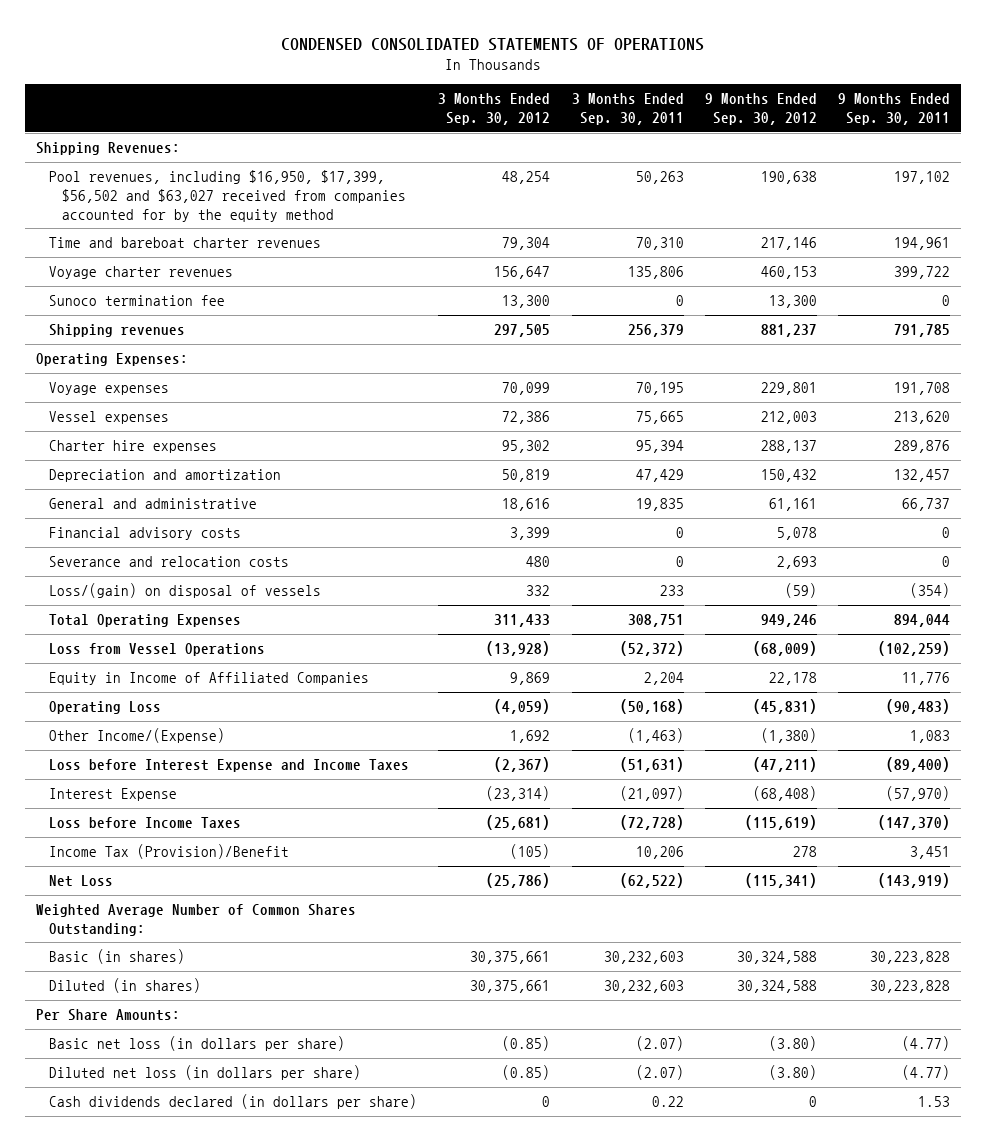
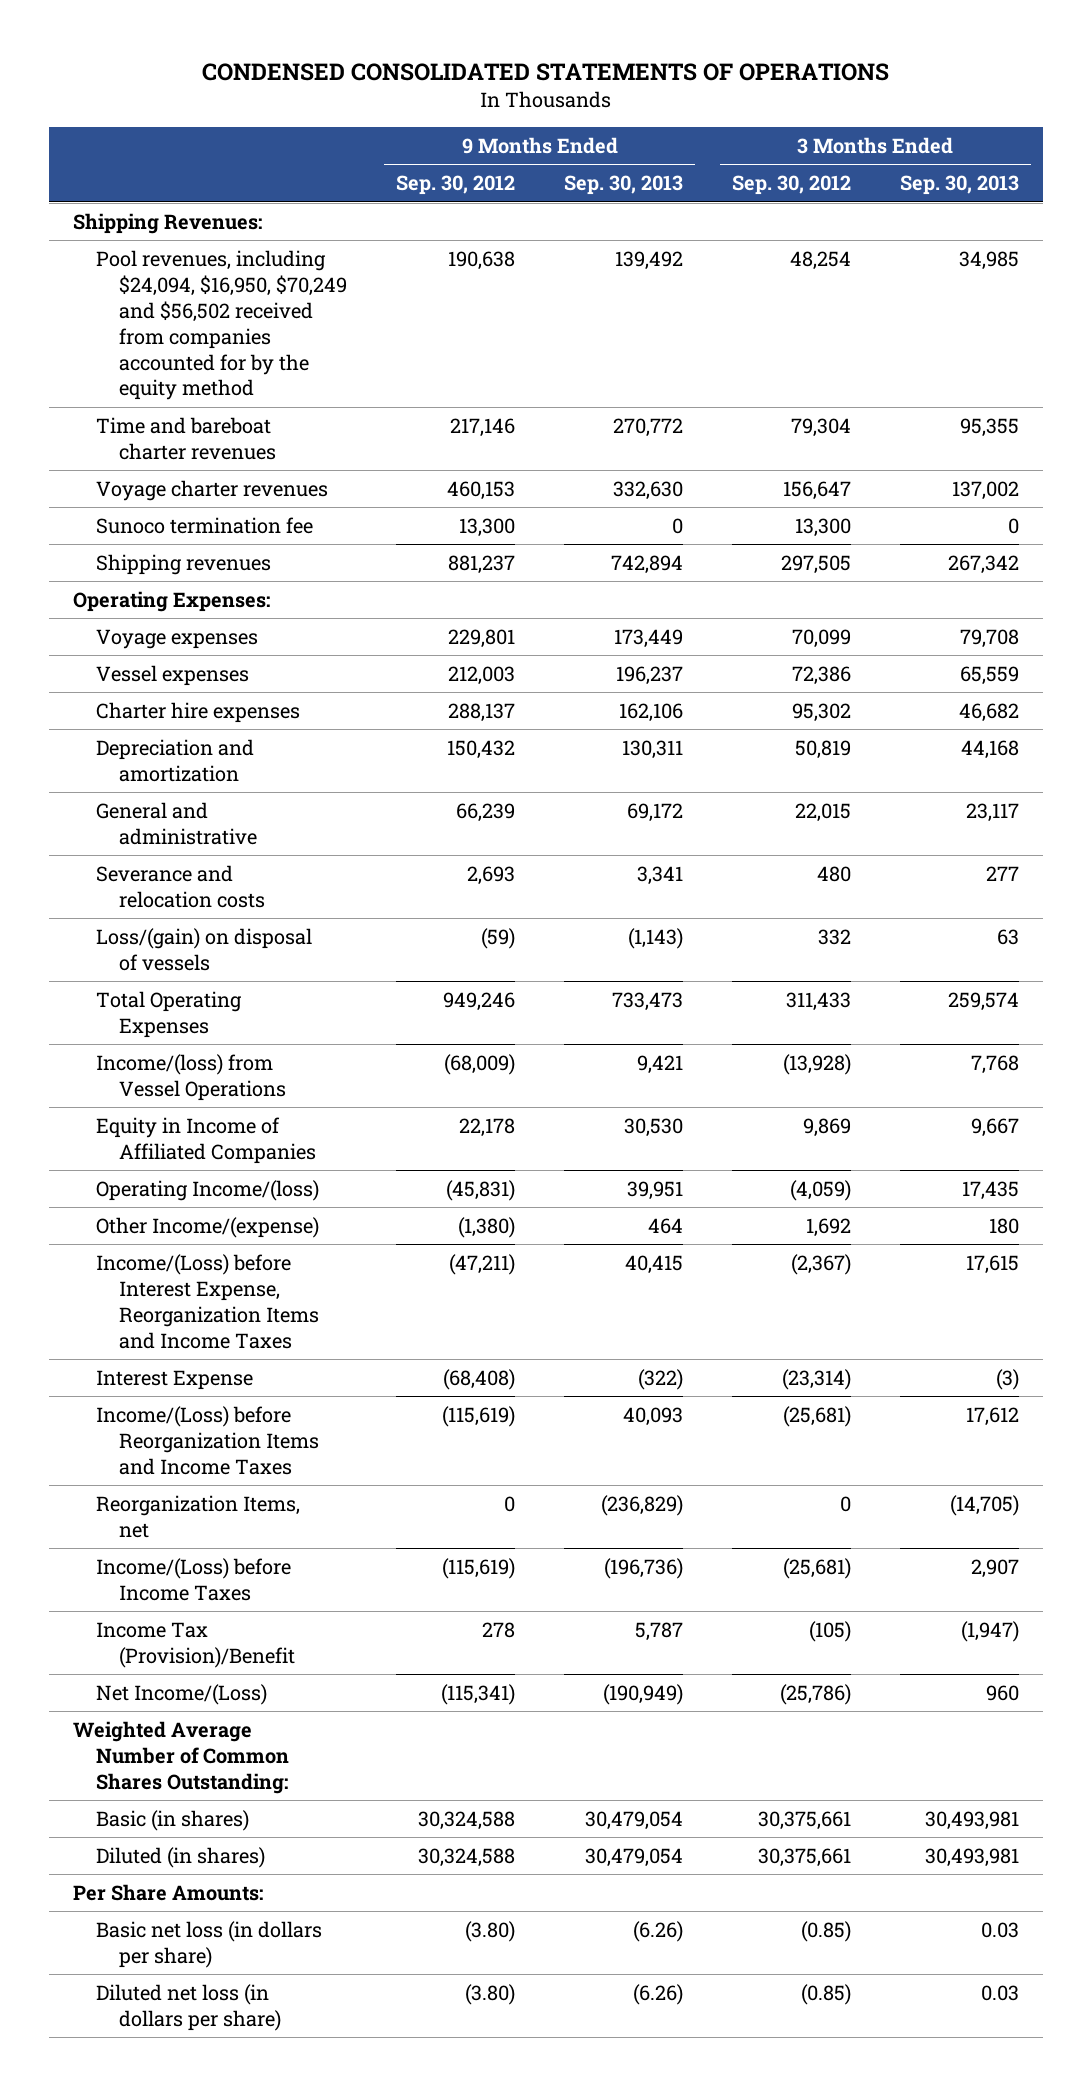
[571,93,684,126] 3 Months Ended Sep. 30, 2011 -> none
[838,93,951,126] 9 Months Ended Sep. 30, 2011 -> none
none -> [563,175,683,196] Sep. 30, 2013
none -> [899,175,1019,196] Sep. 30, 2013
[48,170,406,222] Pool revenues, including $16,950, $17,399, $56,502 and $63,027 received from companies accounted for by the equity method -> [96,249,348,401] Pool revenues, including $24,094, $16,950, $70,249 and $56,502 received from companies accounted for by the equity method
[48,527,241,541] Financial advisory costs -> none
[502,498,551,512] 18,616 -> [794,802,851,822] 22,015
[769,498,818,512] 61,161 -> [456,802,516,822] 66,239
[48,643,265,657] Loss from Vessel Operations -> [96,1053,287,1101] Income/(loss) from Vessel Operations
[48,701,161,715] Operating Loss -> [96,1179,320,1201] Operating Income/(loss)
[48,728,225,744] Other Income/(Expense) -> [96,1216,320,1238] Other Income/(expense)
[48,759,409,773] Loss before Interest Expense and Income Taxes -> [96,1253,320,1349] Income/(Loss) before Interest Expense, Reorganization Items and Income Taxes
none -> [96,1405,320,1475] Income/(Loss) before Reorganization Items and Income Taxes
none -> [96,1494,301,1538] Reorganization Items, net
[48,817,241,829] Loss before Income Taxes -> [96,1557,292,1601] Income/(Loss) before Income Taxes
[48,875,113,888] Net Loss -> [96,1683,268,1705] Net Income/(Loss)
[48,1094,417,1110] Cash dividends declared (in dollars per share) -> none

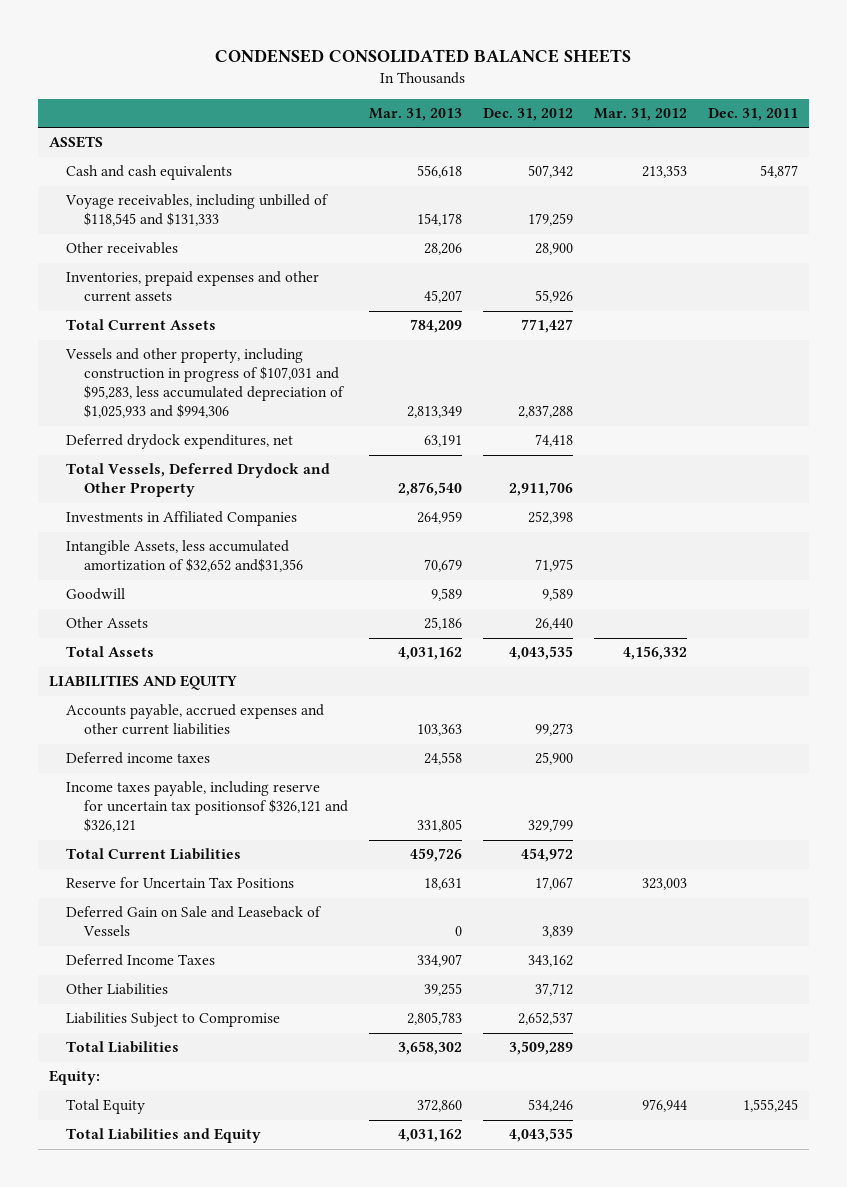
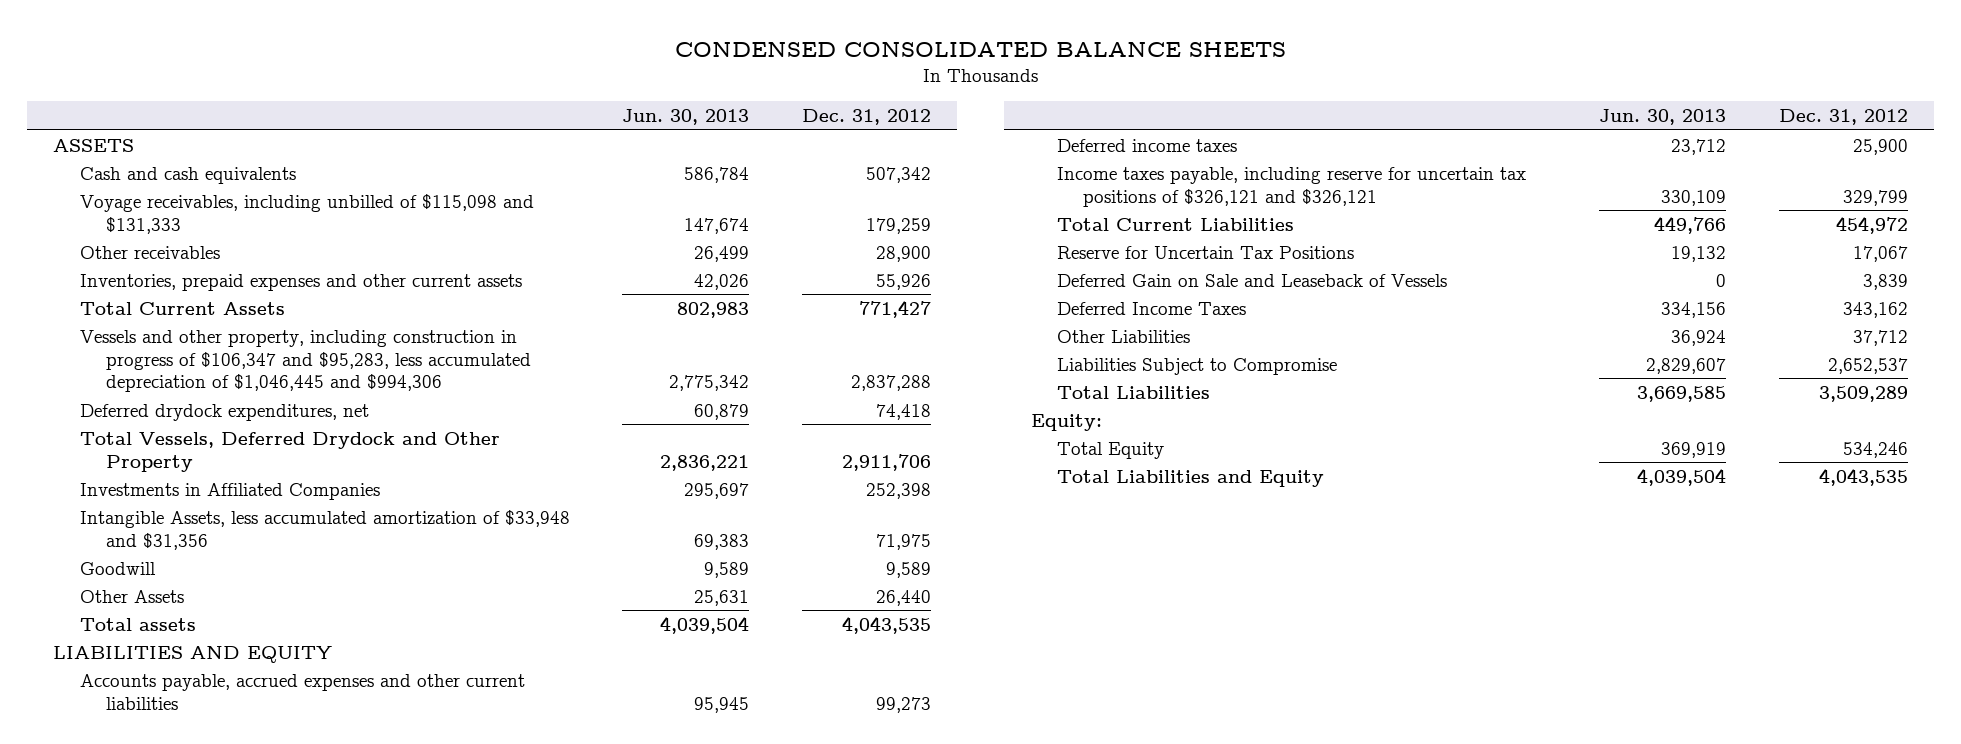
[369,108,463,122] Mar. 31, 2013 -> none
[594,108,688,122] Mar. 31, 2012 -> none
[708,108,799,122] Dec. 31, 2011 -> none
none -> [622,109,750,126] Jun. 30, 2013
[65,194,330,227] Voyage receivables, including unbilled of $118,545 and $131,333 -> [79,193,534,234] Voyage receivables, including unbilled of $115,098 and $131,333
[65,348,346,419] Vessels and other property, including construction in progress of $107,031 and $95,283, less accumulated depreciation of $1,025,933 and $994,306 -> [79,329,532,393] Vessels and other property, including construction in progress of $106,347 and $95,283, less accumulated depreciation of $1,046,445 and $994,306
[66,540,304,573] Intangible Assets, less accumulated amortization of $32,652 and$31,356 -> [79,509,570,550] Intangible Assets, less accumulated amortization of $33,948 and $31,356
[66,646,155,658] Total Assets -> [79,617,196,631] Total assets
[66,781,349,833] Income taxes payable, including reserve for uncertain tax positionsof $326,121 and $326,121 -> [1057,166,1527,207] Income taxes payable, including reserve for uncertain tax positions of $326,121 and $326,121

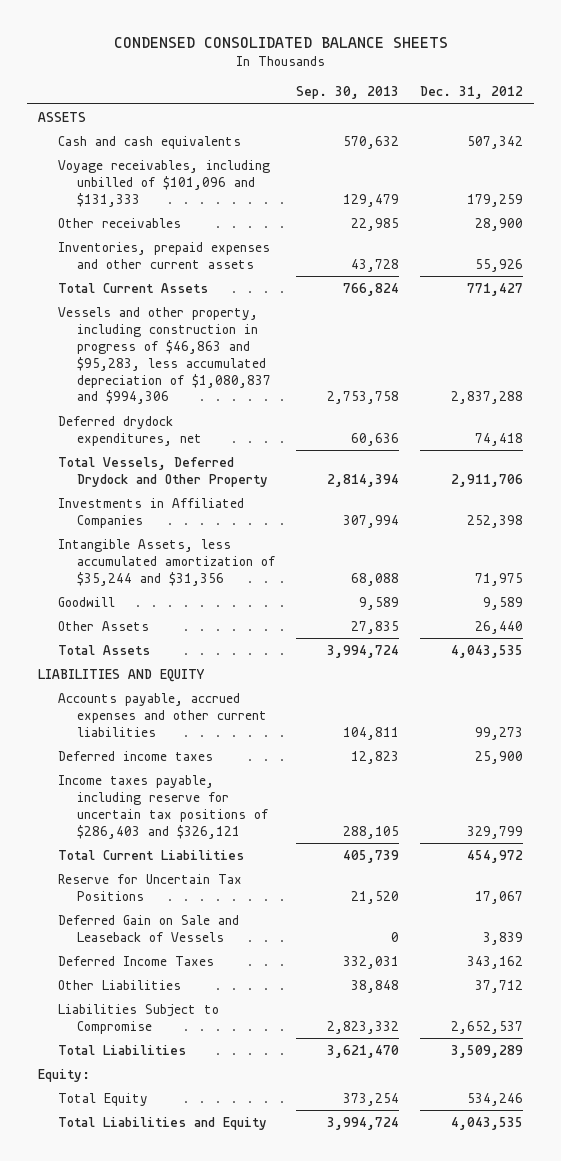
[622,109,750,126] Jun. 30, 2013 -> none
none -> [296,86,400,100] Sep. 30, 2013
[79,193,534,234] Voyage receivables, including unbilled of $115,098 and $131,333 -> [57,159,270,207] Voyage receivables, including unbilled of $101,096 and $131,333
[79,329,532,393] Vessels and other property, including construction in progress of $106,347 and $95,283, less accumulated depreciation of $1,046,445 and $994,306 -> [57,306,272,405] Vessels and other property, including construction in progress of $46,863 and $95,283, less accumulated depreciation of $1,080,837 and $994,306
[79,509,570,550] Intangible Assets, less accumulated amortization of $33,948 and $31,356 -> [57,538,276,586] Intangible Assets, less accumulated amortization of $35,244 and $31,356
[79,617,196,631] Total assets -> [57,644,150,655] Total Assets
[1057,166,1527,207] Income taxes payable, including reserve for uncertain tax positions of $326,121 and $326,121 -> [57,774,269,839] Income taxes payable, including reserve for uncertain tax positions of $286,403 and $326,121

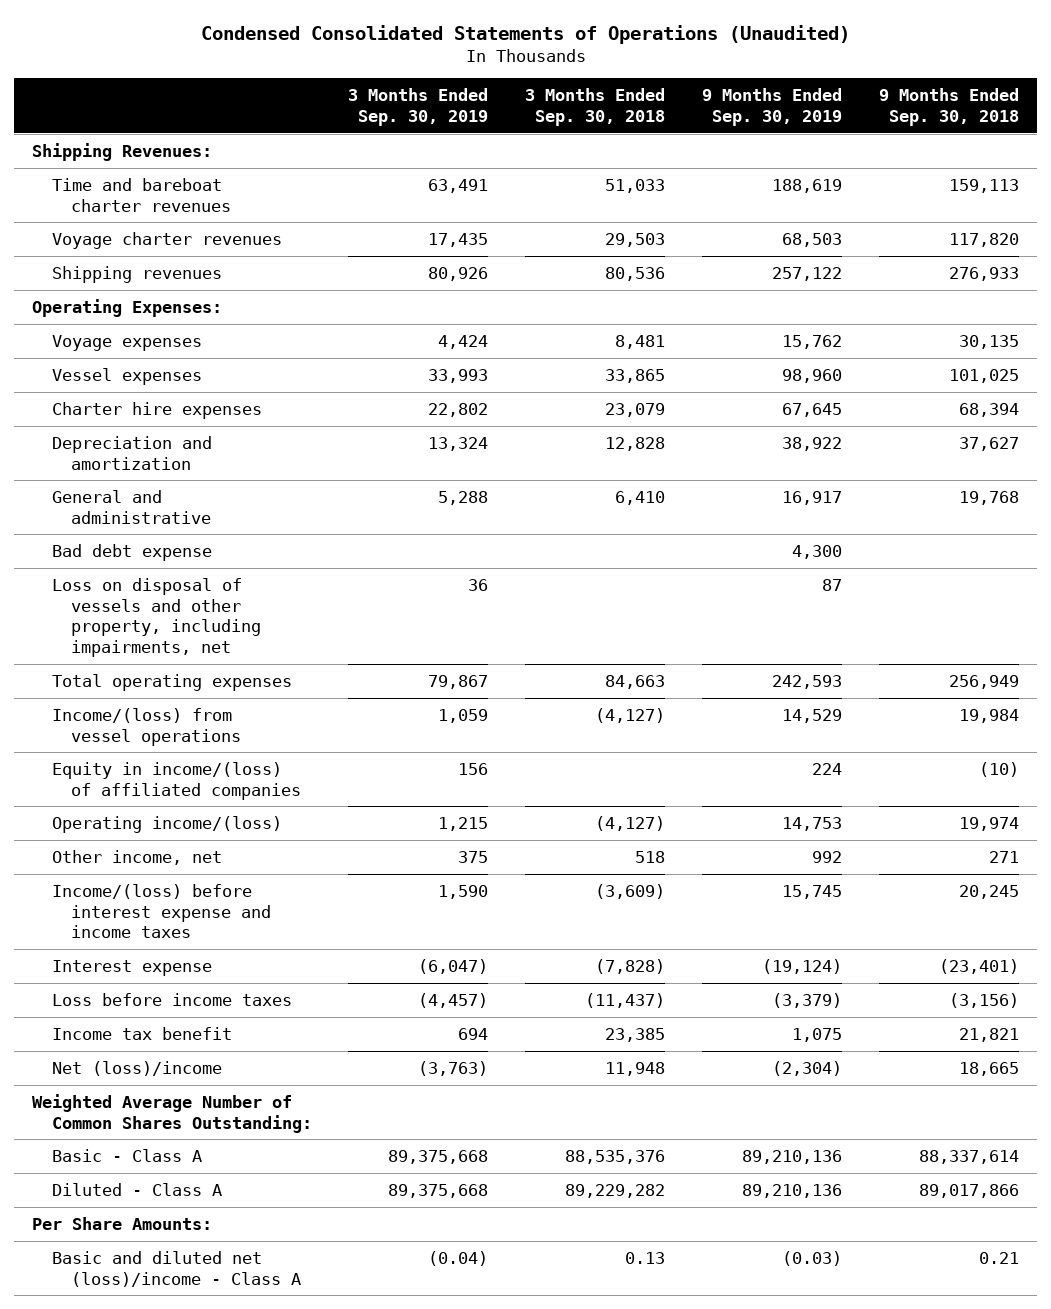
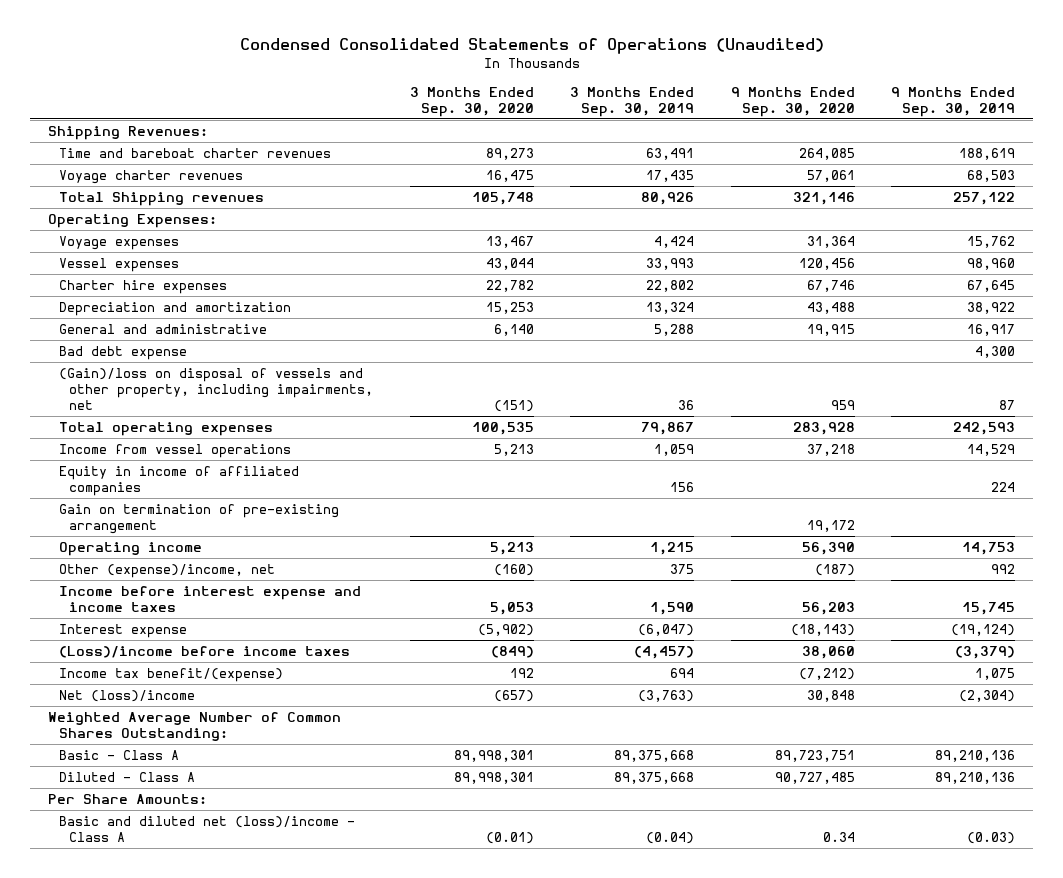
[525,88,666,126] 3 Months Ended Sep. 30, 2018 -> none
[878,88,1019,126] 9 Months Ended Sep. 30, 2018 -> none
none -> [409,87,534,118] 3 Months Ended Sep. 30, 2020
none -> [730,87,855,118] 9 Months Ended Sep. 30, 2020
[51,265,222,283] Shipping revenues -> [58,191,264,206] Total Shipping revenues
[51,577,262,658] Loss on disposal of vessels and other property, including impairments, net -> [58,367,374,410] (Gain)/loss on disposal of vessels and other property, including impairments, net
[51,707,242,746] Income/(loss) from vessel operations -> [58,443,291,458] Income from vessel operations
[51,761,302,800] Equity in income/(loss) of affiliated companies -> [58,465,299,496] Equity in income of affiliated companies
none -> [58,503,339,534] Gain on termination of pre-existing arrangement
[51,815,282,833] Operating income/(loss) -> [58,541,202,556] Operating income
[51,849,222,865] Other income, net -> [58,563,275,578] Other (expense)/income, net
[51,883,272,939] Income/(loss) before interest expense and income taxes -> [58,585,361,612] Income before interest expense and income taxes
[51,992,292,1006] Loss before income taxes -> [58,645,350,658] (Loss)/income before income taxes
[51,1026,232,1040] Income tax benefit -> [58,667,283,682] Income tax benefit/(expense)

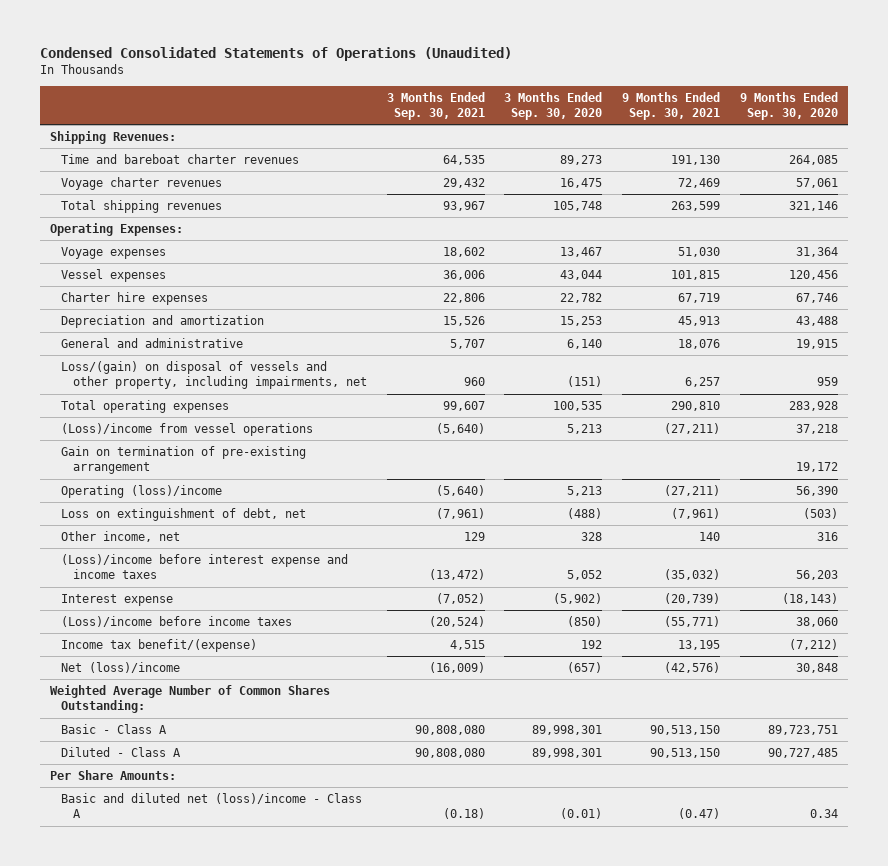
[570,87,695,118] 3 Months Ended Sep. 30, 2019 -> none
[891,87,1016,118] 9 Months Ended Sep. 30, 2019 -> none
none -> [386,91,485,120] 3 Months Ended Sep. 30, 2021
none -> [622,91,721,120] 9 Months Ended Sep. 30, 2021
[58,191,264,206] Total Shipping revenues -> [61,200,223,214] Total shipping revenues
[58,345,187,360] Bad debt expense -> none
[58,367,374,410] (Gain)/loss on disposal of vessels and other property, including impairments, net -> [61,361,367,390] Loss/(gain) on disposal of vessels and other property, including impairments, net
[58,465,299,496] Equity in income of affiliated companies -> none
[58,443,291,458] Income from vessel operations -> [61,423,314,437] (Loss)/income from vessel operations
[58,541,202,556] Operating income -> [61,485,223,499] Operating (loss)/income
none -> [61,508,307,522] Loss on extinguishment of debt, net
[58,563,275,578] Other (expense)/income, net -> [61,531,181,543] Other income, net
[493,563,534,576] (160) -> [581,532,603,542] 328
[814,563,855,576] (187) -> [817,532,839,542] 316
[58,585,361,612] Income before interest expense and income taxes -> [61,554,349,580] (Loss)/income before interest expense and income taxes
[489,601,534,615] 5,053 -> [567,570,603,581] 5,052
[490,645,534,658] (849) -> [567,616,603,628] (850)

